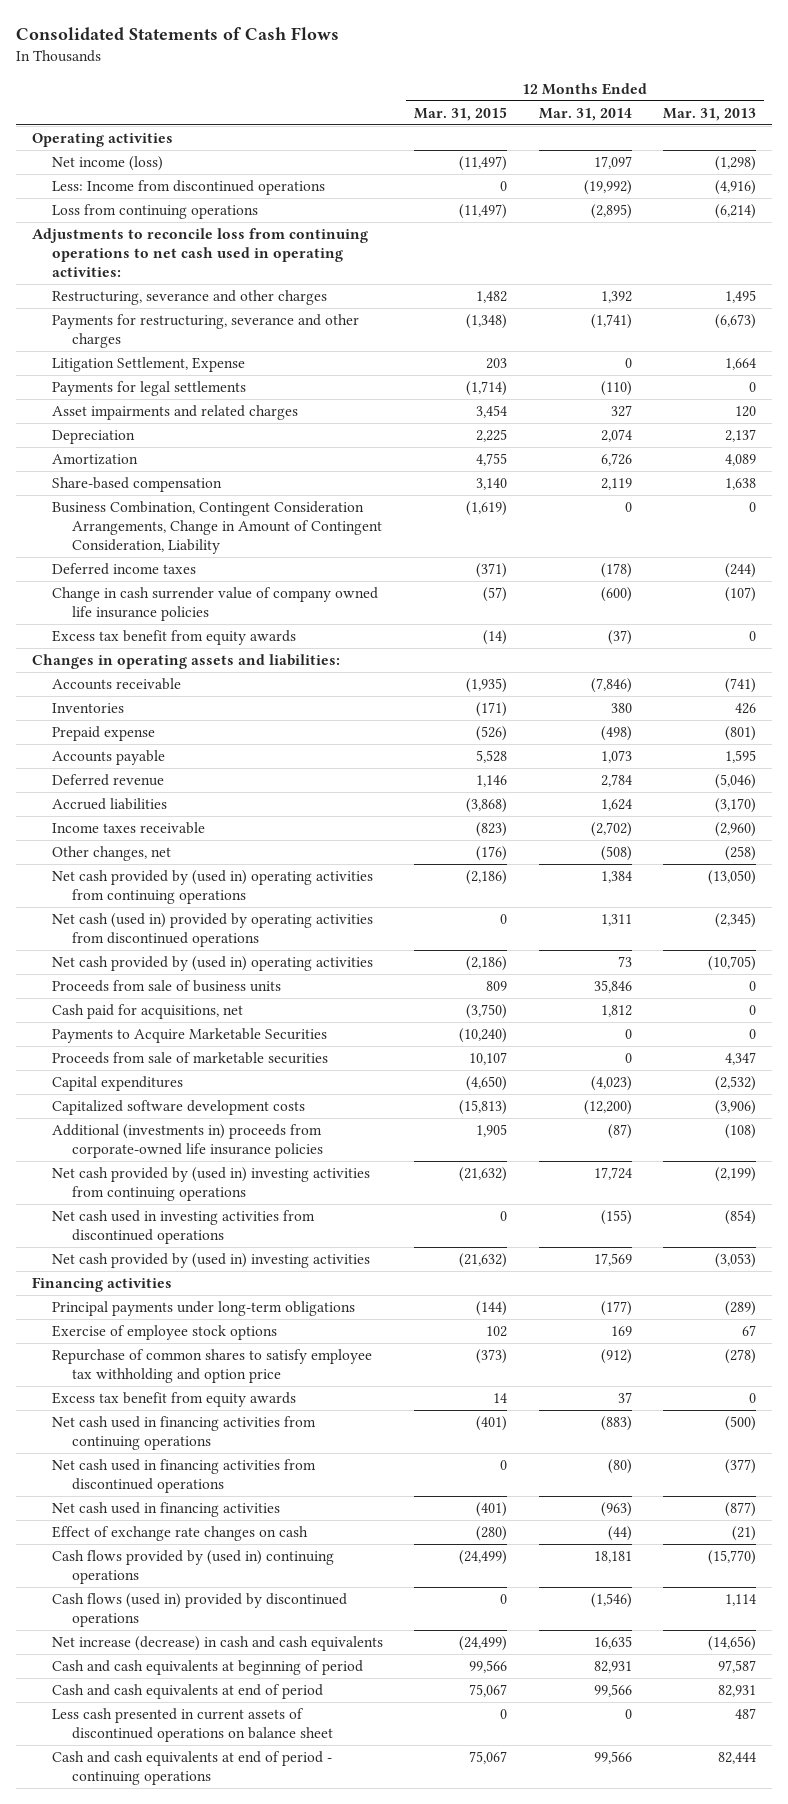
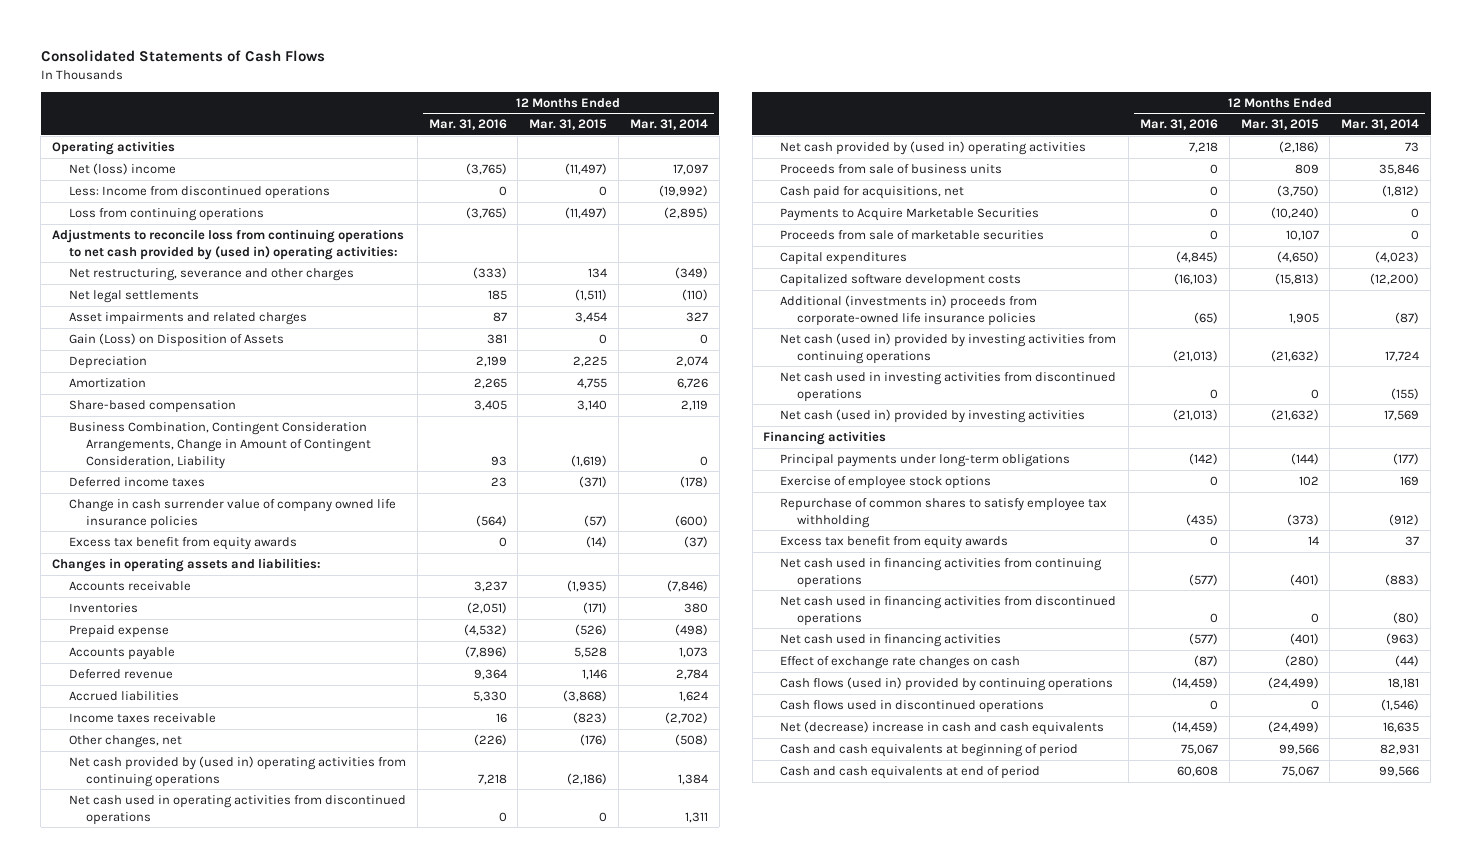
[662,107,756,121] Mar. 31, 2013 -> none
none -> [428,119,507,131] Mar. 31, 2016
[51,155,163,171] Net income (loss) -> [68,162,176,175] Net (loss) income
[51,289,327,305] Restructuring, severance and other charges -> none
[51,356,245,372] Litigation Settlement, Expense -> none
[31,227,368,278] Adjustments to reconcile loss from continuing operations to net cash used in operating activities: -> [52,228,405,260] Adjustments to reconcile loss from continuing operations to net cash provided by (used in) operating activities:
[51,313,359,349] Payments for restructuring, severance and other charges -> [68,267,354,281] Net restructuring, severance and other charges
[466,313,508,329] (1,348) -> [588,267,608,278] 134
[590,313,632,329] (1,741) -> [674,266,708,279] (349)
[51,380,246,396] Payments for legal settlements -> [68,289,199,303] Net legal settlements
[466,380,508,396] (1,714) -> [575,288,608,301] (1,511)
none -> [68,332,284,347] Gain (Loss) on Disposition of Assets
[51,912,373,948] Net cash (used in) provided by operating activities from discontinued operations -> [68,794,406,825] Net cash used in operating activities from discontinued operations
[600,1004,632,1017] 1,812 -> [1382,184,1420,197] (1,812)
[51,1166,370,1202] Net cash provided by (used in) investing activities from continuing operations -> [780,332,1117,364] Net cash (used in) provided by investing activities from continuing operations
[51,1252,370,1268] Net cash provided by (used in) investing activities -> [780,408,1086,423] Net cash (used in) provided by investing activities
[51,1348,372,1384] Repurchase of common shares to satisfy employee tax withholding and option price -> [780,497,1108,528] Repurchase of common shares to satisfy employee tax withholding
[51,1549,334,1585] Cash flows provided by (used in) continuing operations -> [780,676,1114,691] Cash flows (used in) provided by continuing operations
[51,1592,347,1628] Cash flows (used in) provided by discontinued operations -> [780,699,1045,713] Cash flows used in discontinued operations
[51,1635,383,1651] Net increase (decrease) in cash and cash equivalents -> [780,720,1105,735] Net (decrease) increase in cash and cash equivalents
[51,1707,334,1743] Less cash presented in current assets of discontinued operations on balance sheet -> none
[51,1750,332,1786] Cash and cash equivalents at end of period - continuing operations -> none

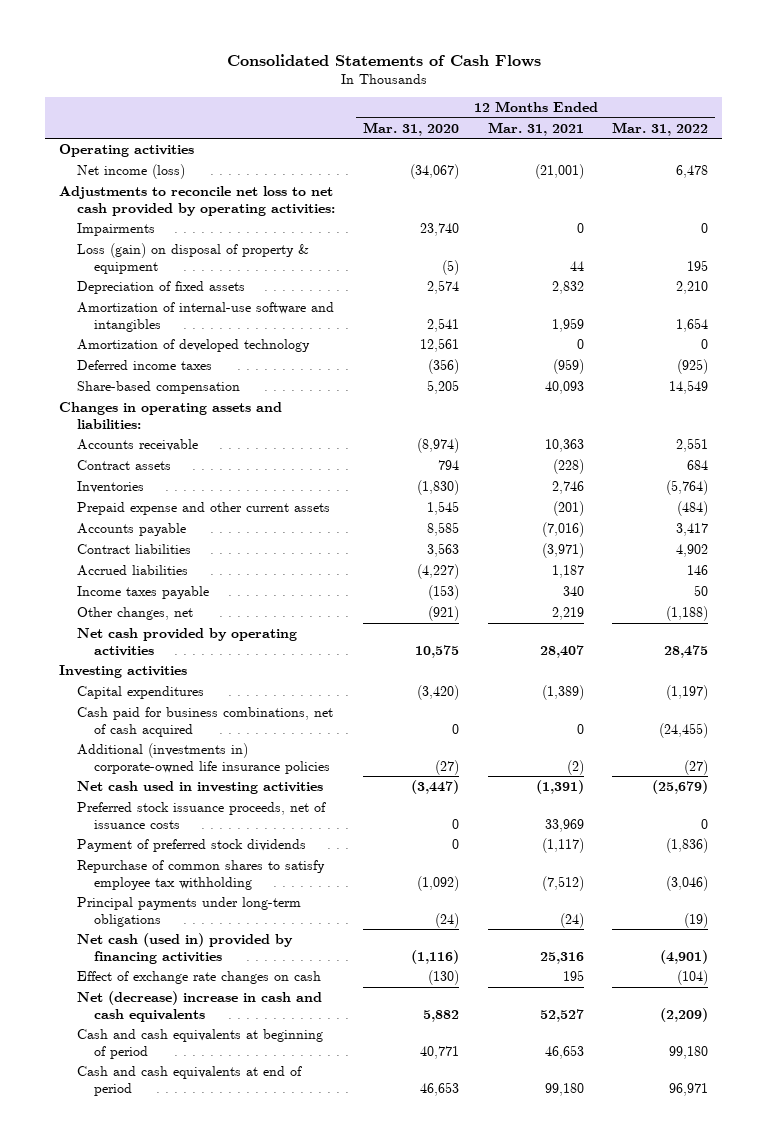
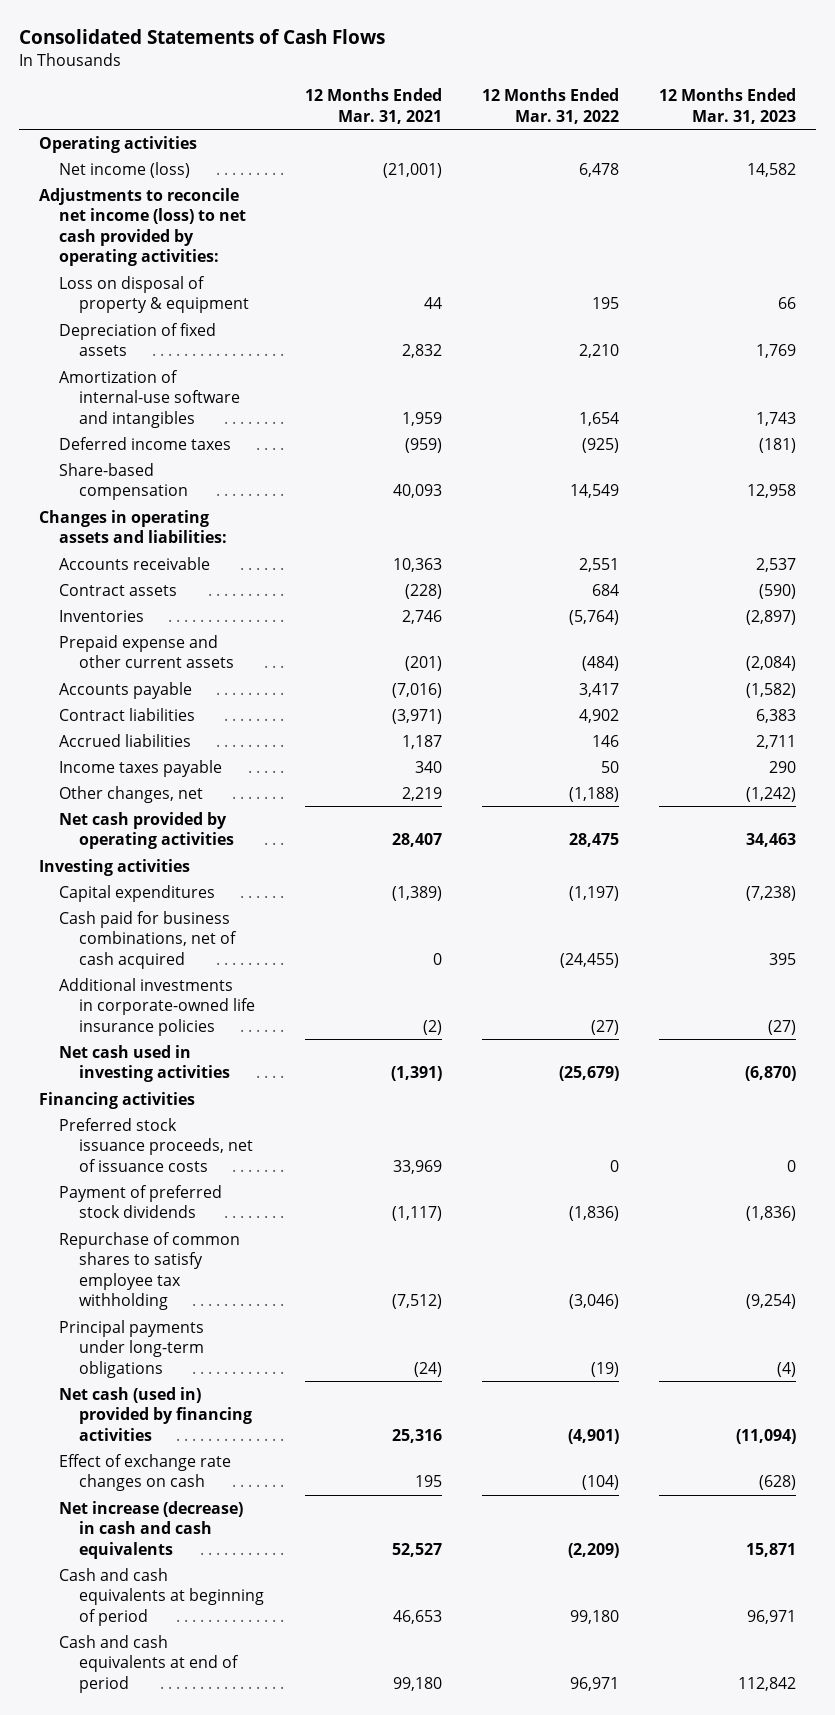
[363,121,460,136] Mar. 31, 2020 -> none
none -> [658,88,796,124] 12 Months Ended Mar. 31, 2023
[76,222,155,236] Impairments -> none
[59,185,335,216] Adjustments to reconcile net loss to net cash provided by operating activities: -> [39,187,247,267] Adjustments to reconcile net income (loss) to net cash provided by operating activities:
[76,242,309,274] Loss (gain) on disposal of property & equipment -> [59,275,250,314] Loss on disposal of property & equipment
[76,338,310,352] Amortization of developed technology -> none
[76,742,331,774] Additional (investments in) corporate-owned life insurance policies -> [59,977,256,1036] Additional investments in corporate-owned life insurance policies
none -> [39,1091,196,1109] Financing activities
[76,990,322,1022] Net (decrease) increase in cash and cash equivalents -> [59,1500,244,1559] Net increase (decrease) in cash and cash equivalents

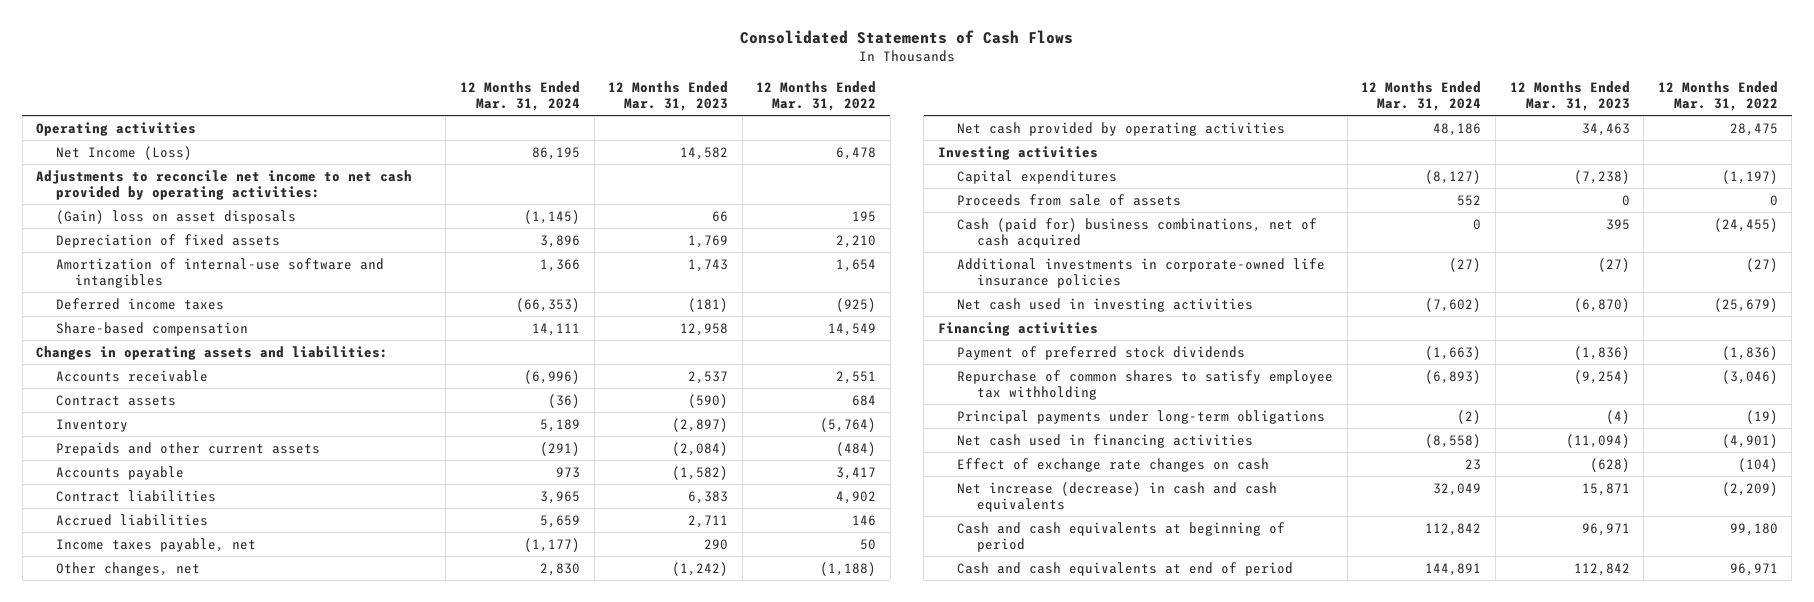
[304,88,442,124] 12 Months Ended Mar. 31, 2021 -> none
none -> [460,80,581,111] 12 Months Ended Mar. 31, 2024
[59,161,191,178] Net income (loss) -> [55,145,192,160] Net Income (Loss)
[39,187,247,267] Adjustments to reconcile net income (loss) to net cash provided by operating activities: -> [36,169,413,200] Adjustments to reconcile net income to net cash provided by operating activities:
[59,275,250,314] Loss on disposal of property & equipment -> [55,209,296,224] (Gain) loss on asset disposals
[59,609,145,622] Inventories -> [55,418,128,432] Inventory
[59,634,235,669] Prepaid expense and other current assets -> [55,441,320,456] Prepaids and other current assets
[59,759,223,777] Income taxes payable -> [55,537,256,552] Income taxes payable, net
none -> [957,193,1182,206] Proceeds from sale of assets
[59,910,238,969] Cash paid for business combinations, net of cash acquired -> [957,217,1318,248] Cash (paid for) business combinations, net of cash acquired
[59,1117,254,1172] Preferred stock issuance proceeds, net of issuance costs -> none
[59,1386,253,1441] Net cash (used in) provided by financing activities -> [957,433,1254,448] Net cash used in financing activities

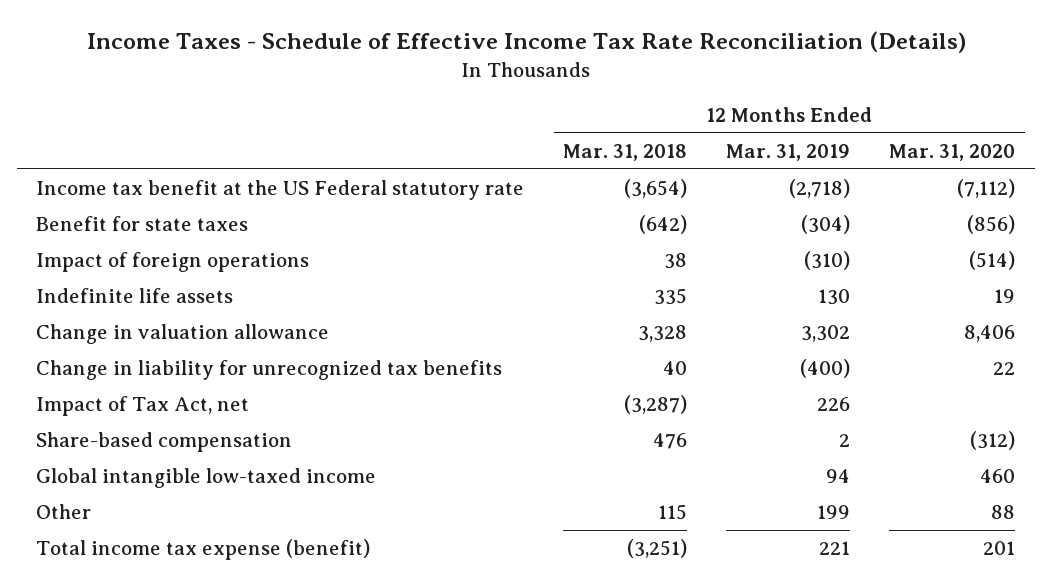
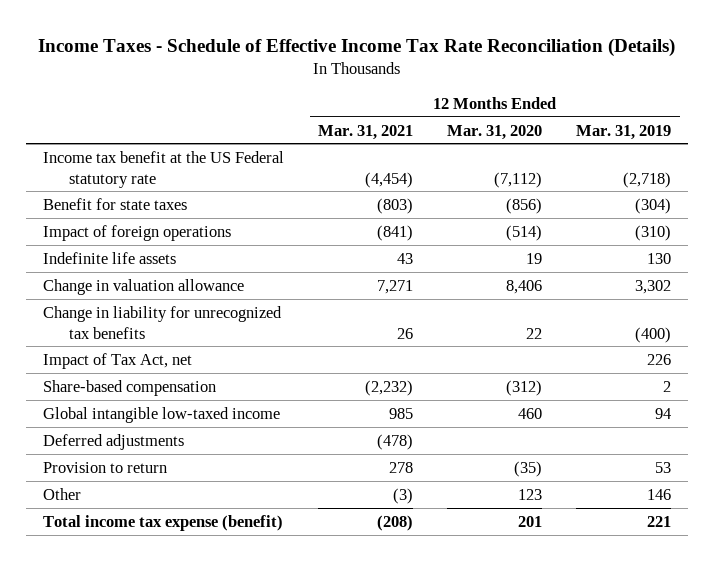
[563,143,688,161] Mar. 31, 2018 -> none
none -> [318,124,414,140] Mar. 31, 2021
none -> [43,433,185,450] Deferred adjustments
none -> [43,461,168,473] Provision to return
[817,504,851,519] 199 -> [647,488,672,500] 146
[991,504,1016,519] 88 -> [518,488,543,500] 123

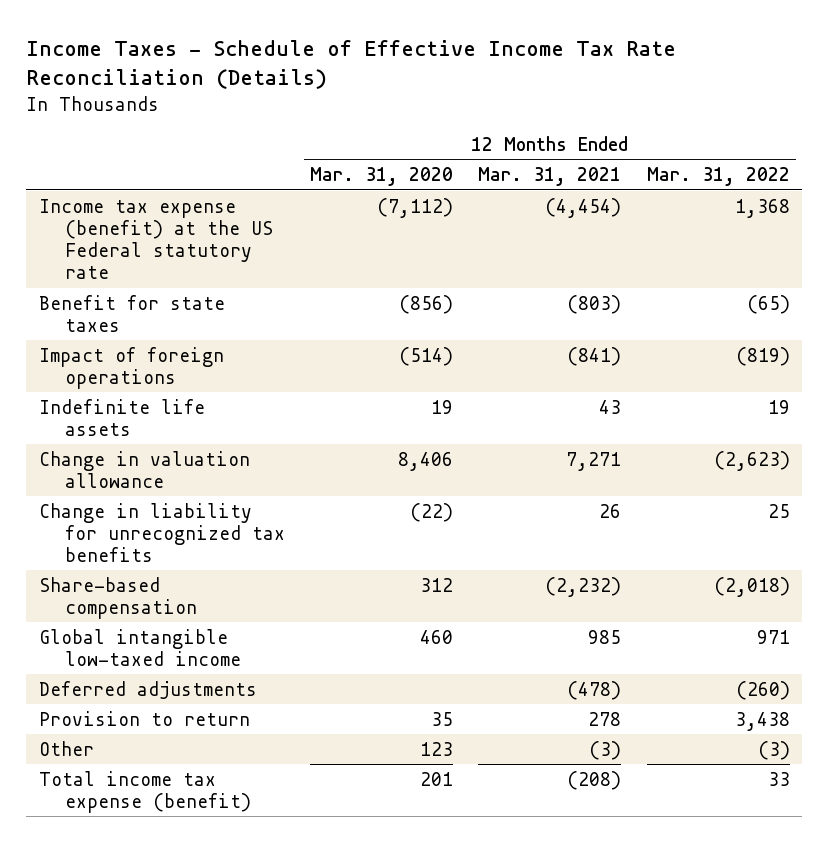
[576,124,672,140] Mar. 31, 2019 -> none
none -> [646,167,790,187] Mar. 31, 2022
[43,150,285,188] Income tax benefit at the US Federal statutory rate -> [39,198,274,280] Income tax expense (benefit) at the US Federal statutory rate
[43,352,193,369] Impact of Tax Act, net -> none
[526,327,543,339] 22 -> [410,502,454,522] (22)
[506,379,543,396] (312) -> [420,577,454,592] 312
[514,460,543,477] (35) -> [431,711,454,726] 35

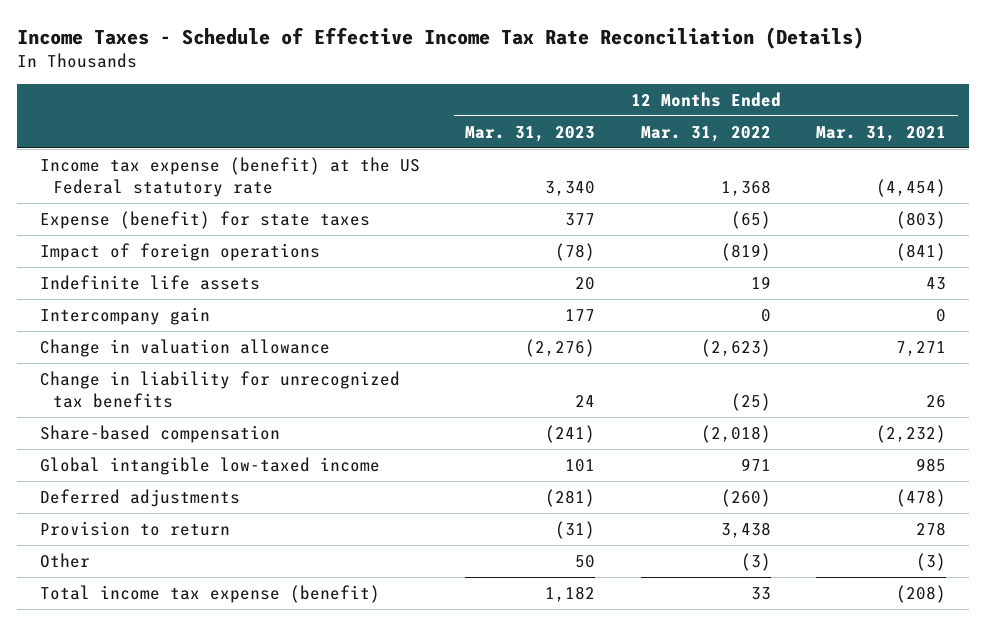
[310,167,454,187] Mar. 31, 2020 -> none
none -> [465,125,596,142] Mar. 31, 2023
[39,294,226,332] Benefit for state taxes -> [39,210,370,229] Expense (benefit) for state taxes
none -> [39,306,210,325] Intercompany gain
[767,503,790,518] 25 -> [730,392,771,411] (25)

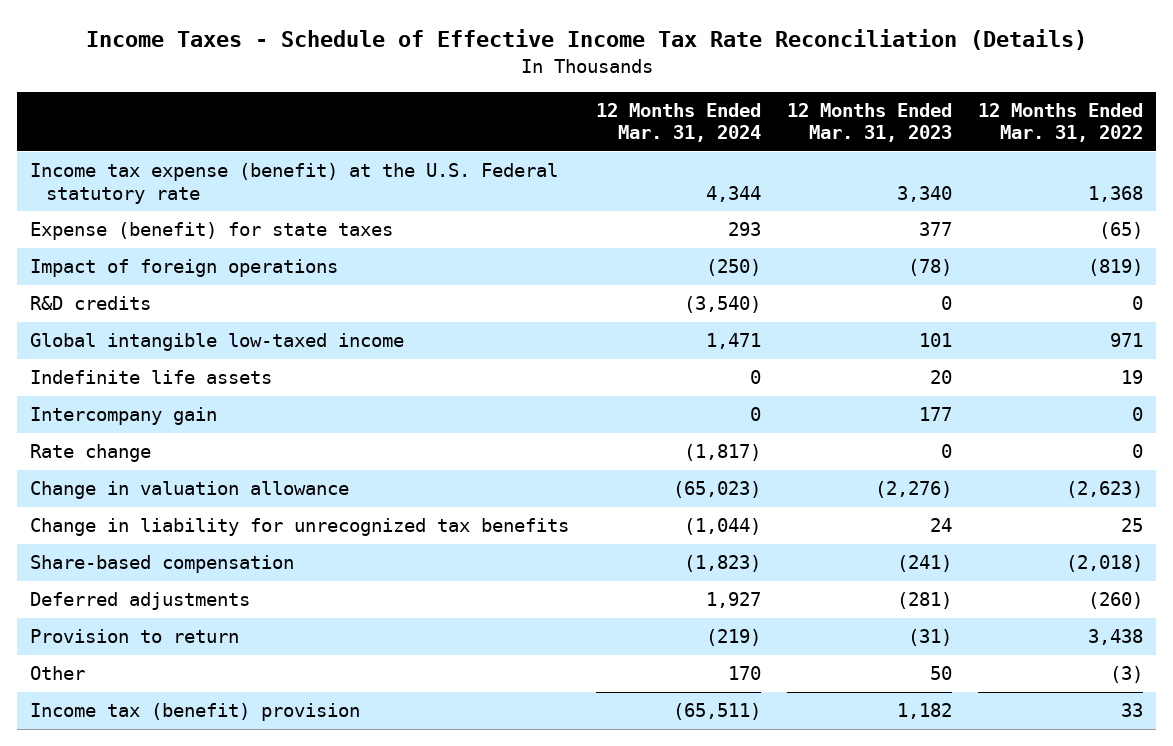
[816,125,947,142] Mar. 31, 2021 -> none
none -> [595,102,761,143] 12 Months Ended Mar. 31, 2024
[39,156,420,197] Income tax expense (benefit) at the US Federal statutory rate -> [30,163,559,204] Income tax expense (benefit) at the U.S. Federal statutory rate
none -> [30,296,152,311] R&D credits
[39,456,380,475] Global intangible low-taxed income -> [30,333,405,352] Global intangible low-taxed income
none -> [30,444,152,463] Rate change
[730,392,771,411] (25) -> [1120,518,1143,533] 25
[39,584,380,603] Total income tax expense (benefit) -> [30,703,361,722] Income tax (benefit) provision

